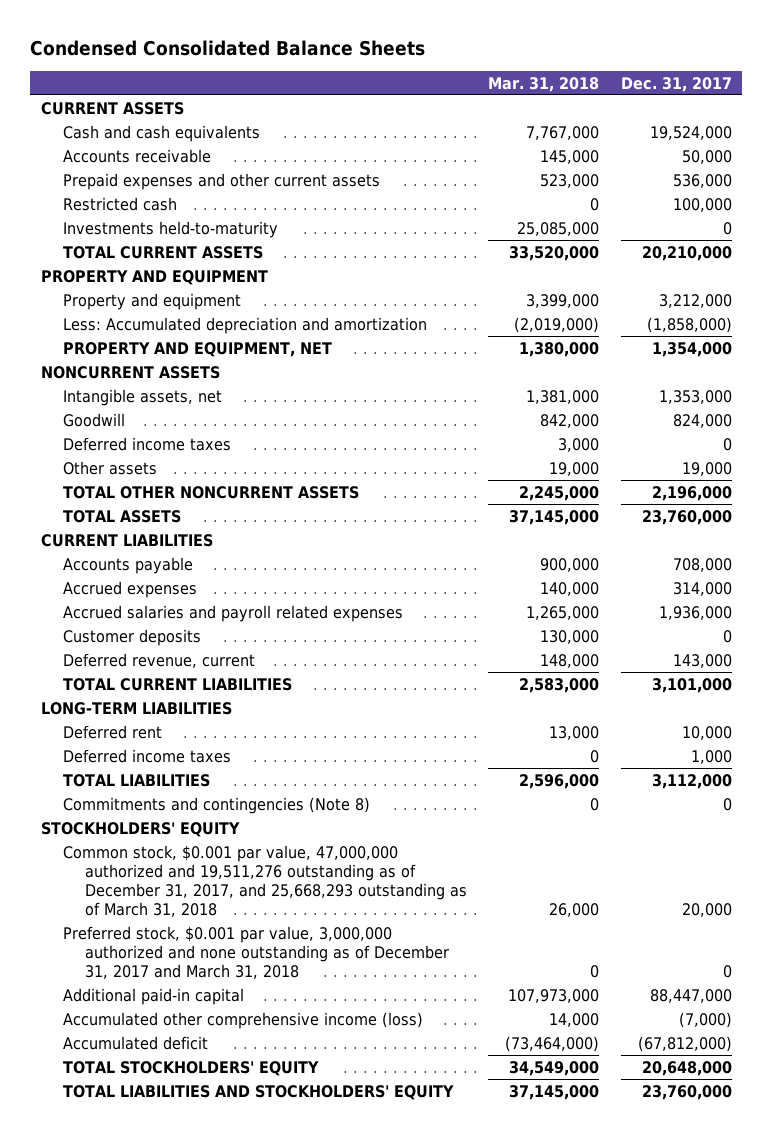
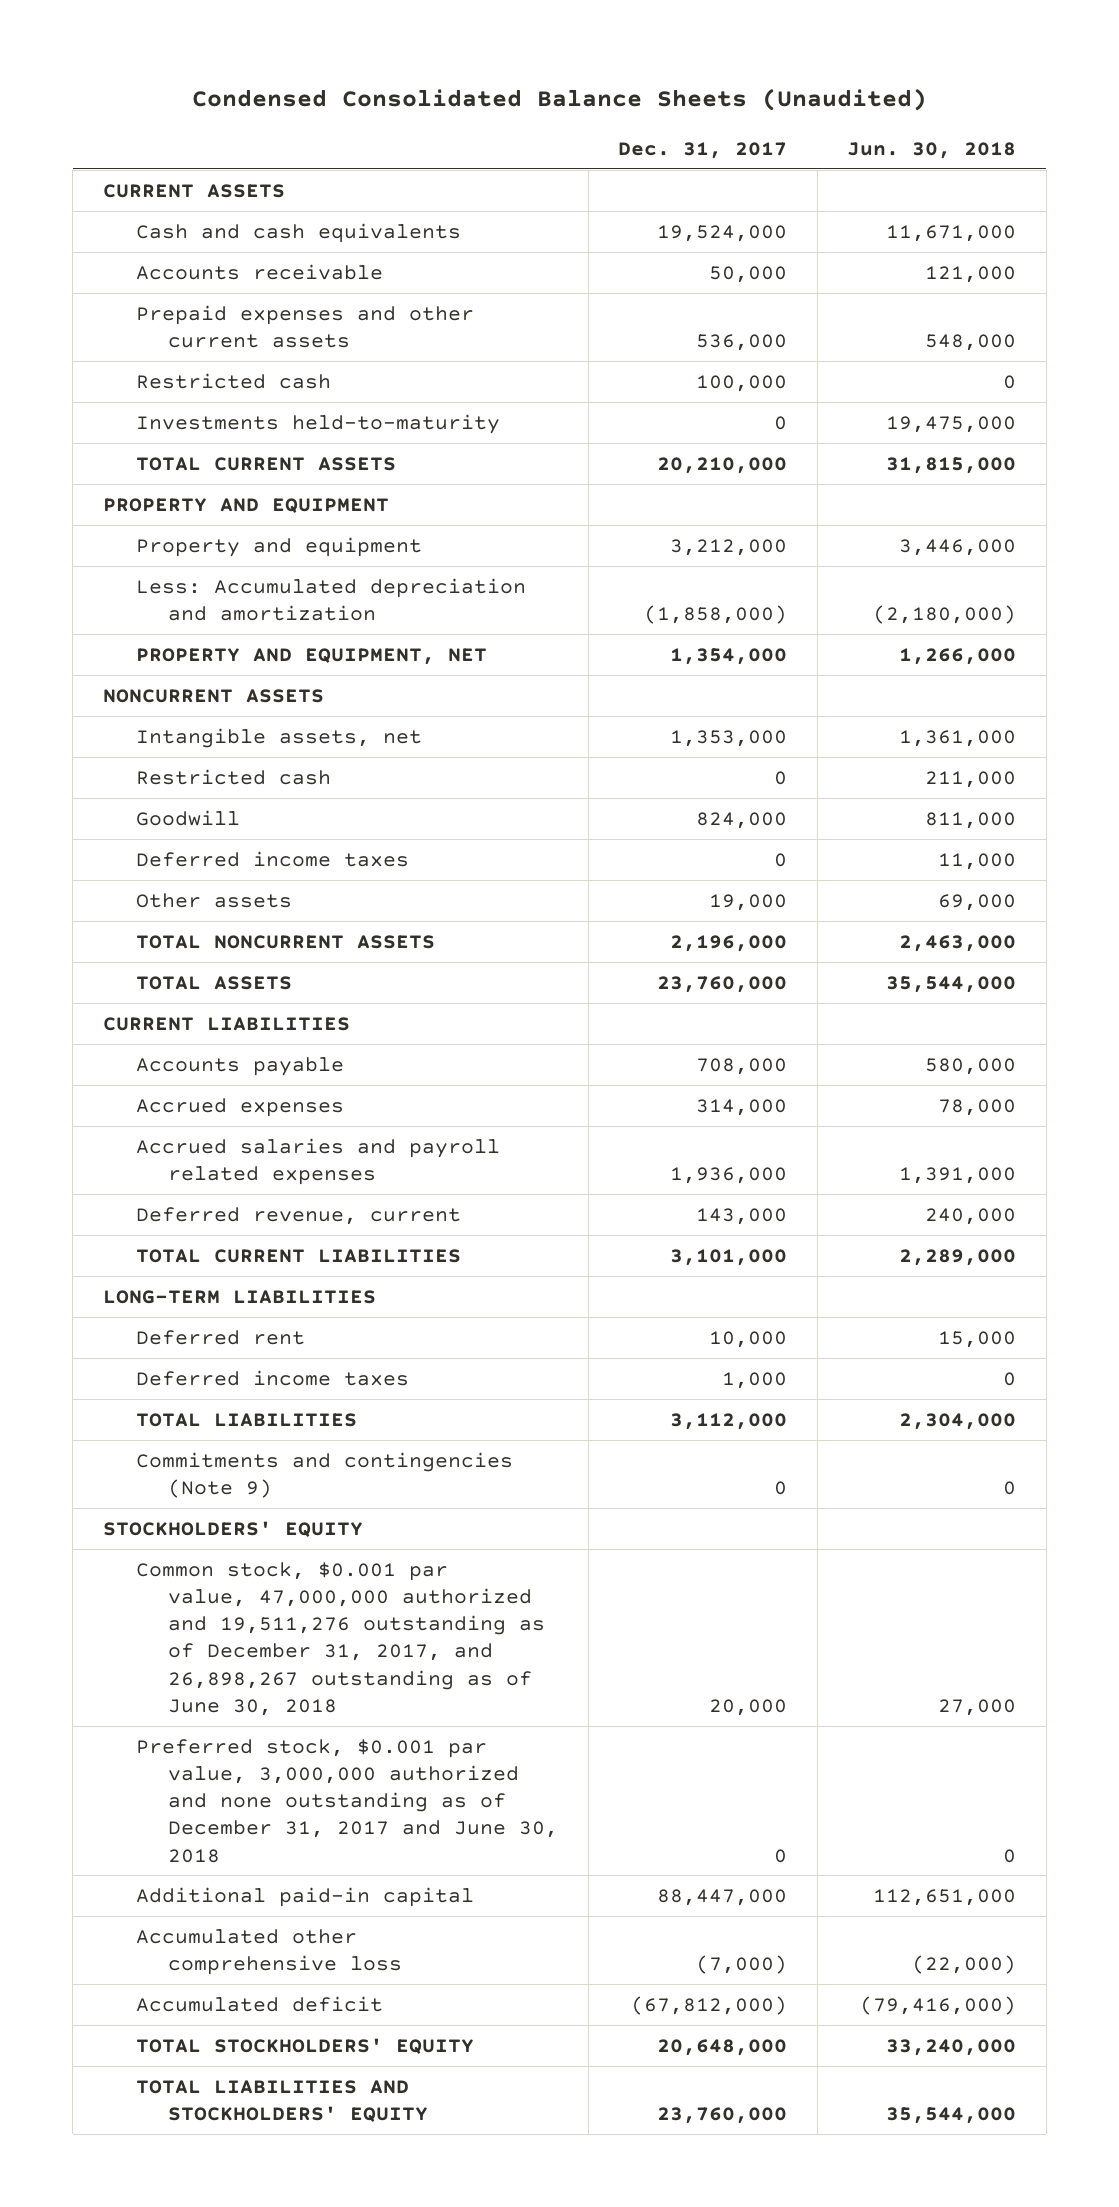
[29,39,425,56] Condensed Consolidated Balance Sheets -> [191,88,927,112] Condensed Consolidated Balance Sheets (Unaudited)
[488,76,600,92] Mar. 31, 2018 -> none
none -> [847,141,1017,159] Jun. 30, 2018
none -> [135,768,331,785] Restricted cash
[62,485,359,499] TOTAL OTHER NONCURRENT ASSETS -> [135,934,435,949] TOTAL NONCURRENT ASSETS
[62,628,201,646] Customer deposits -> none
[62,796,370,814] Commitments and contingencies (Note 8) -> [135,1451,513,1498] Commitments and contingencies (Note 9)
[62,844,467,918] Common stock, $0.001 par value, 47,000,000 authorized and 19,511,276 outstanding as of December 31, 2017, and 25,668,293 outstanding as of March 31, 2018 -> [135,1561,546,1716] Common stock, $0.001 par value, 47,000,000 authorized and 19,511,276 outstanding as of December 31, 2017, and 26,898,267 outstanding as of June 30, 2018
[62,925,449,979] Preferred stock, $0.001 par value, 3,000,000 authorized and none outstanding as of December 31, 2017 and March 31, 2018 -> [135,1738,559,1863] Preferred stock, $0.001 par value, 3,000,000 authorized and none outstanding as of December 31, 2017 and June 30, 2018
[62,1011,423,1029] Accumulated other comprehensive income (loss) -> [135,1928,403,1975] Accumulated other comprehensive loss

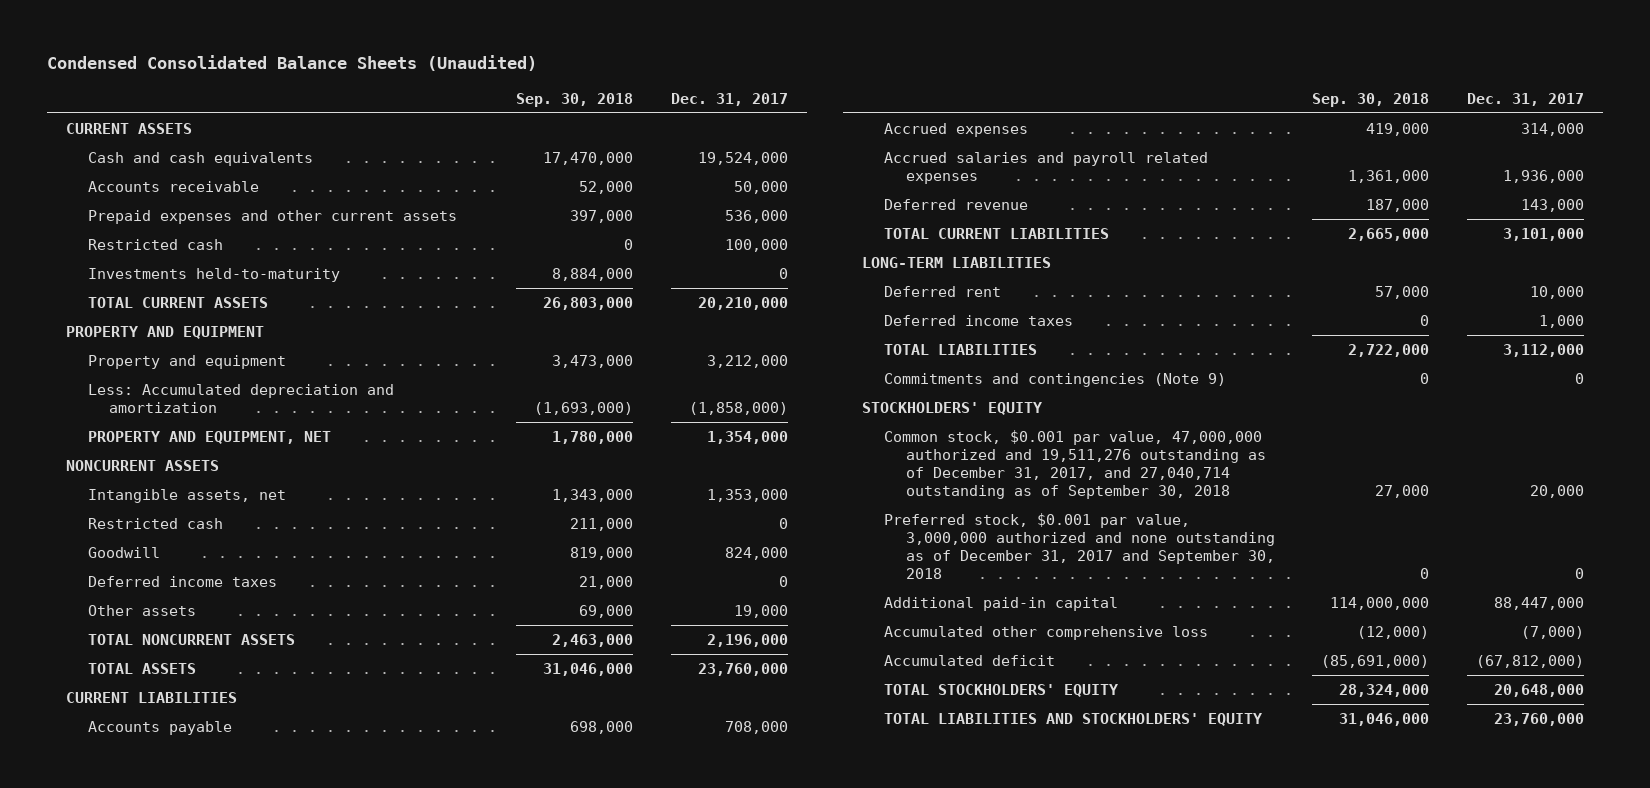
[847,141,1017,159] Jun. 30, 2018 -> none
none -> [516,92,634,107] Sep. 30, 2018
[135,1206,461,1225] Deferred revenue, current -> [883,198,1028,210] Deferred revenue
[135,1561,546,1716] Common stock, $0.001 par value, 47,000,000 authorized and 19,511,276 outstanding as of December 31, 2017, and 26,898,267 outstanding as of June 30, 2018 -> [883,429,1266,499] Common stock, $0.001 par value, 47,000,000 authorized and 19,511,276 outstanding as of December 31, 2017, and 27,040,714 outstanding as of September 30, 2018
[135,1738,559,1863] Preferred stock, $0.001 par value, 3,000,000 authorized and none outstanding as of December 31, 2017 and June 30, 2018 -> [883,512,1275,579] Preferred stock, $0.001 par value, 3,000,000 authorized and none outstanding as of December 31, 2017 and September 30, 2018

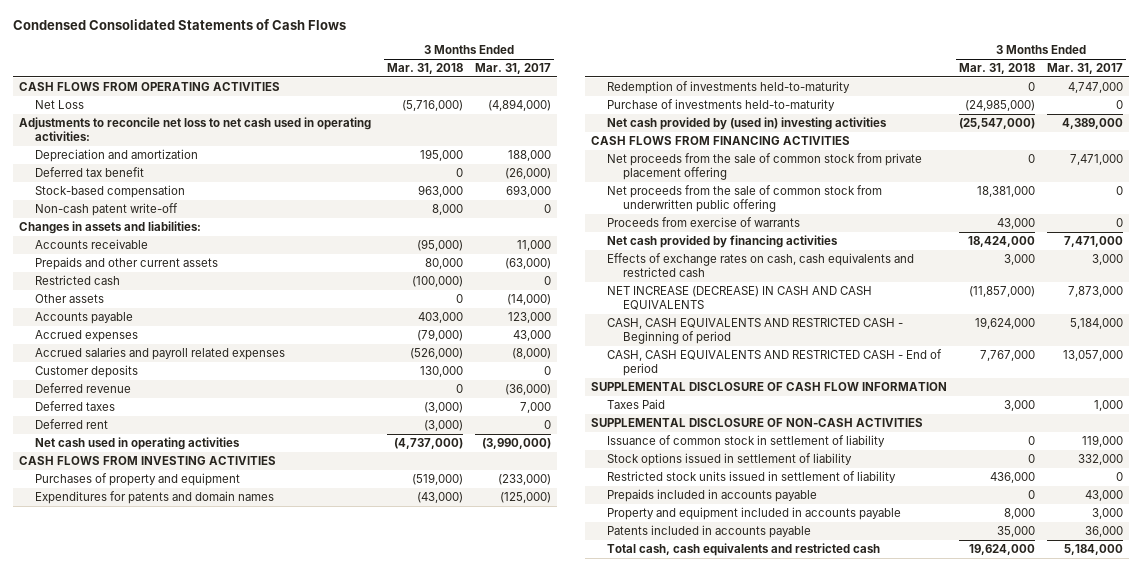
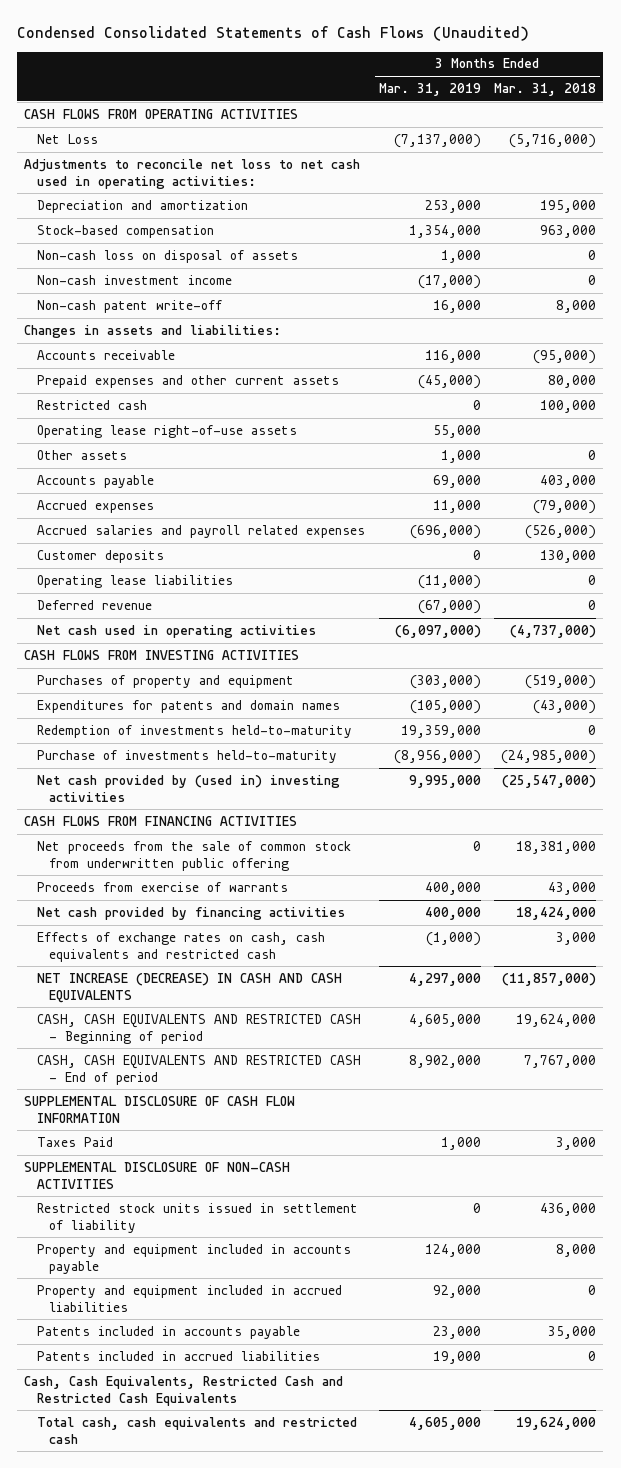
[12,19,346,31] Condensed Consolidated Statements of Cash Flows -> [17,26,530,42] Condensed Consolidated Statements of Cash Flows (Unaudited)
[474,63,551,75] Mar. 31, 2017 -> none
none -> [378,83,481,97] Mar. 31, 2019
[34,166,144,177] Deferred tax benefit -> none
none -> [36,249,298,263] Non-cash loss on disposal of assets
none -> [36,274,232,285] Non-cash investment income
[34,256,218,270] Prepaids and other current assets -> [36,374,339,388] Prepaid expenses and other current assets
[411,275,463,287] (100,000) -> [540,399,597,413] 100,000
none -> [36,424,297,438] Operating lease right-of-use assets
none -> [36,574,233,588] Operating lease liabilities
[34,400,115,411] Deferred taxes -> none
[34,418,108,429] Deferred rent -> none
[606,152,922,180] Net proceeds from the sale of common stock from private placement offering -> none
[606,434,885,447] Issuance of common stock in settlement of liability -> none
[606,452,852,466] Stock options issued in settlement of liability -> none
[606,488,817,502] Prepaids included in accounts payable -> none
none -> [36,1284,342,1312] Property and equipment included in accrued liabilities
none -> [36,1350,320,1361] Patents included in accrued liabilities
none -> [24,1375,344,1406] Cash, Cash Equivalents, Restricted Cash and Restricted Cash Equivalents

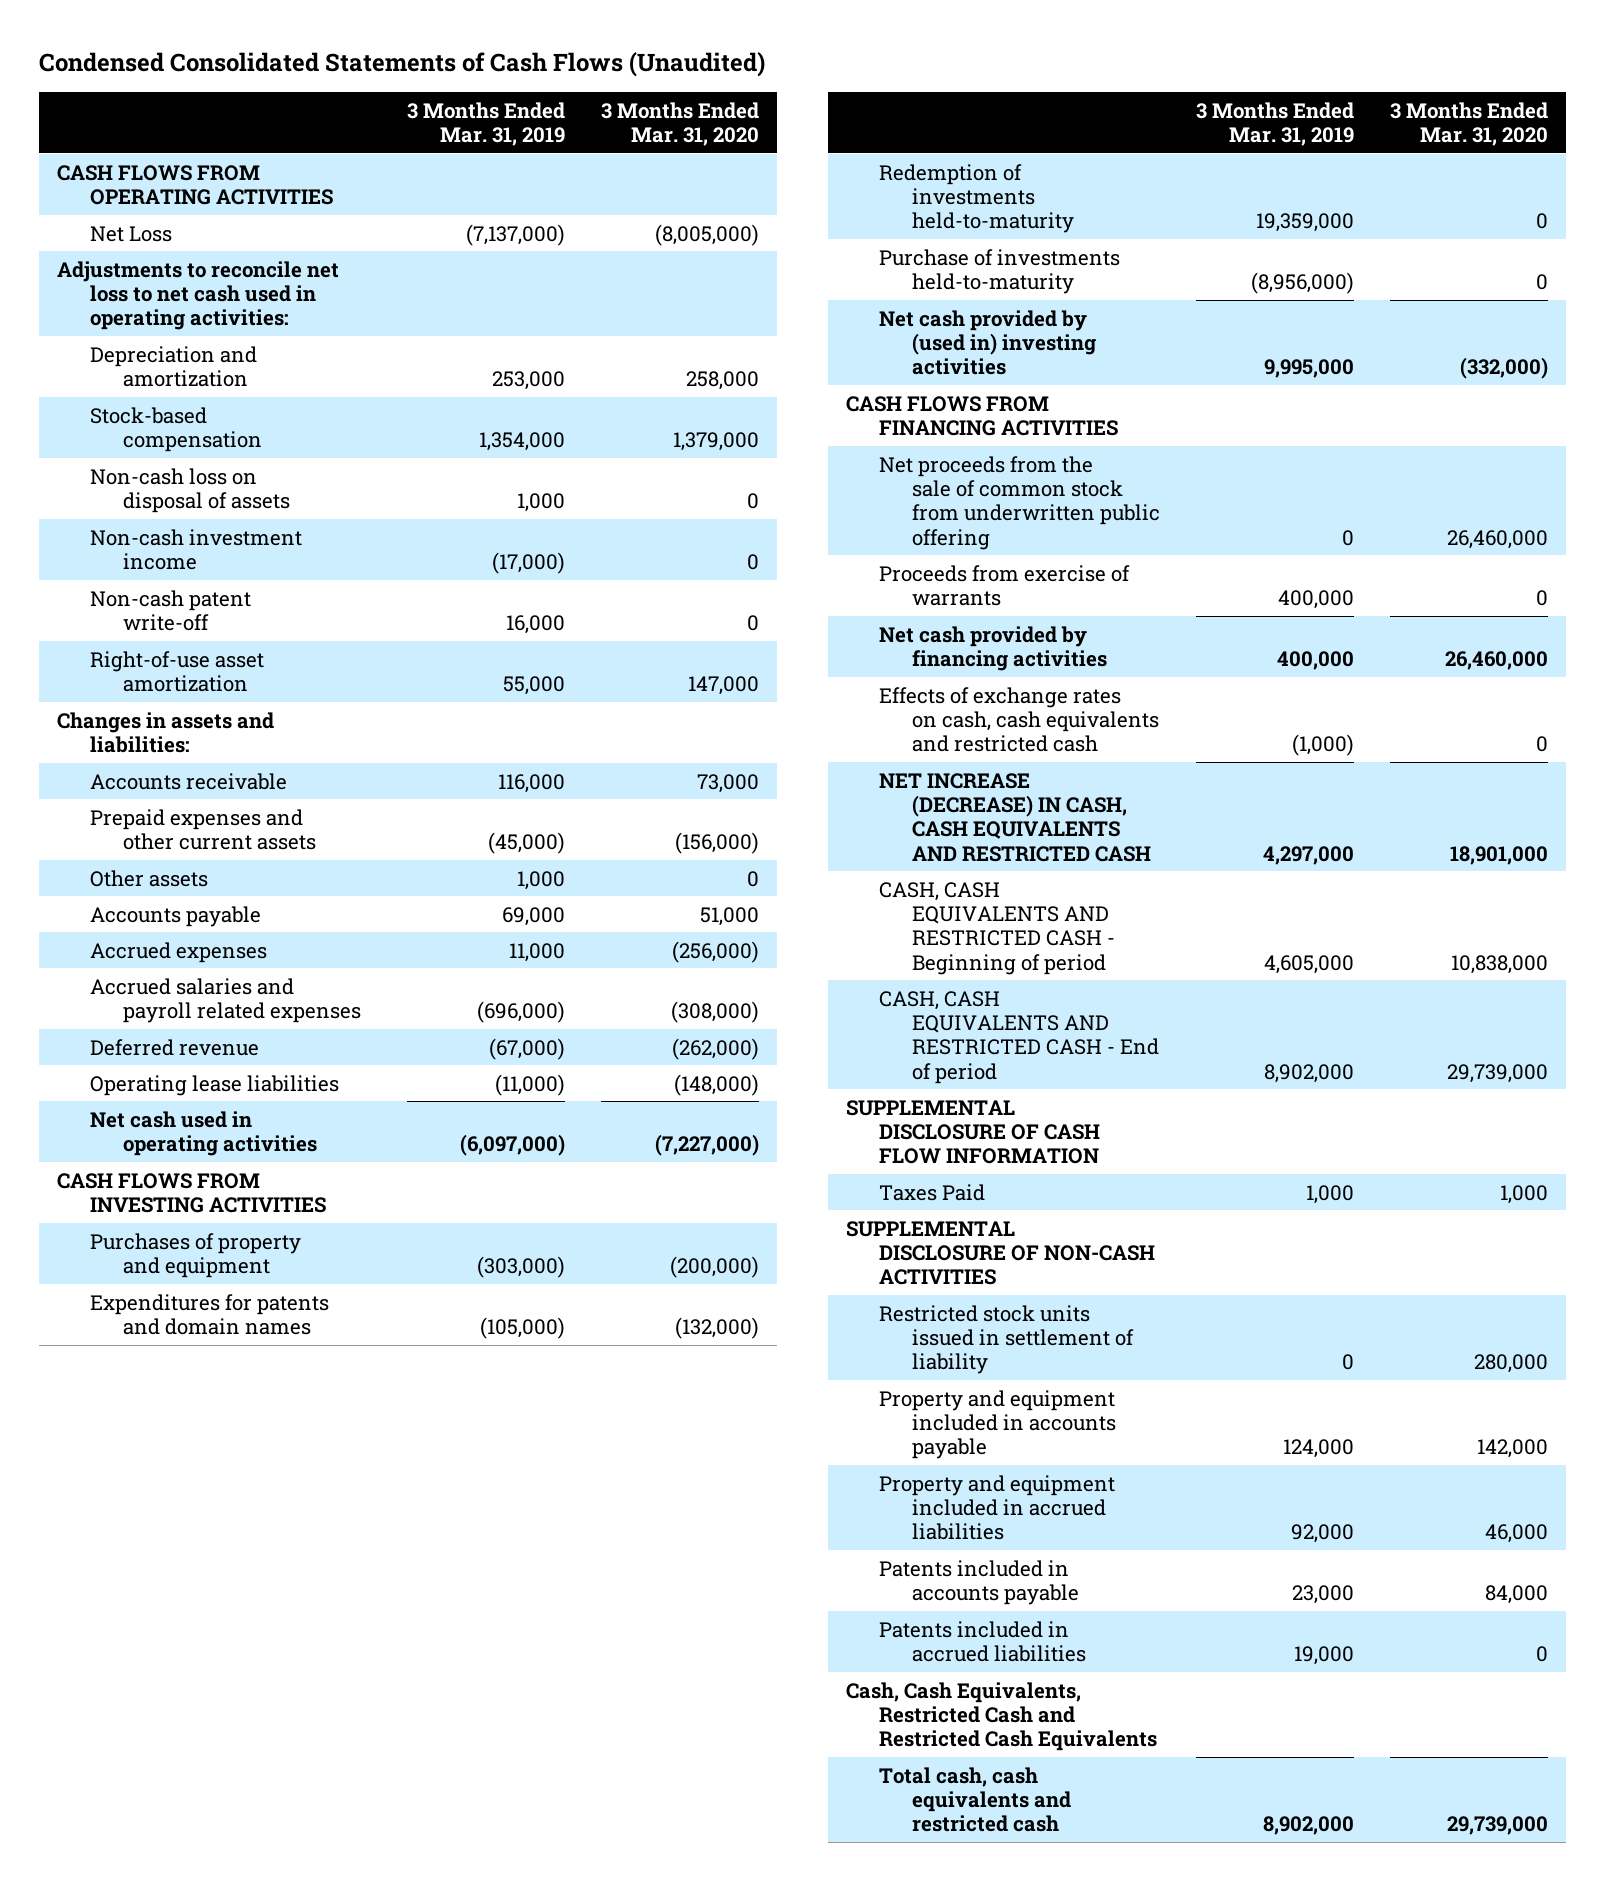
[494,83,597,97] Mar. 31, 2018 -> none
none -> [600,101,759,147] 3 Months Ended Mar. 31, 2020
none -> [89,650,264,693] Right-of-use asset amortization
[36,399,147,410] Restricted cash -> none
[36,424,297,438] Operating lease right-of-use assets -> none
[36,549,164,563] Customer deposits -> none
[36,574,233,588] Operating lease liabilities -> [89,1074,339,1096] Operating lease liabilities
[36,972,342,1003] NET INCREASE (DECREASE) IN CASH AND CASH EQUIVALENTS -> [879,772,1151,862] NET INCREASE (DECREASE) IN CASH, CASH EQUIVALENTS AND RESTRICTED CASH
[408,1416,481,1430] 4,605,000 -> [1262,1816,1354,1836] 8,902,000

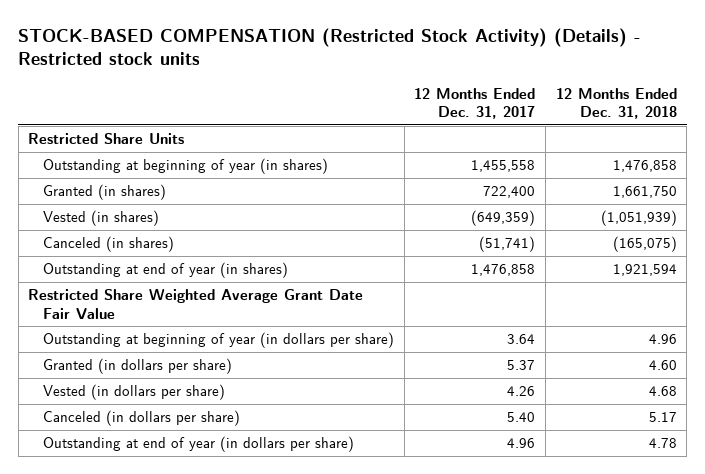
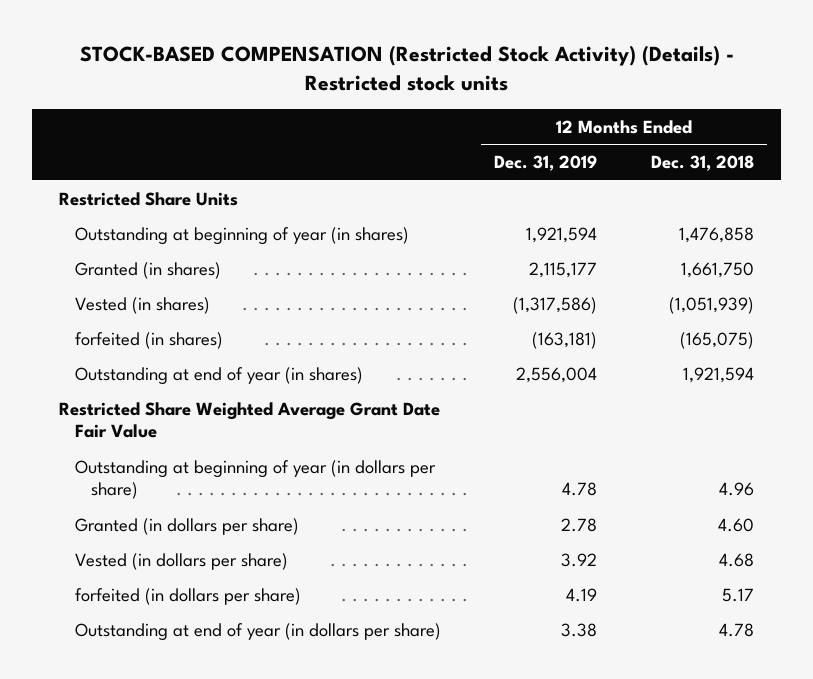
[414,87,536,119] 12 Months Ended Dec. 31, 2017 -> none
none -> [494,155,598,172] Dec. 31, 2019
[42,236,174,253] Canceled (in shares) -> [74,331,223,349] forfeited (in shares)
[42,410,240,427] Canceled (in dollars per share) -> [74,587,301,605] forfeited (in dollars per share)

